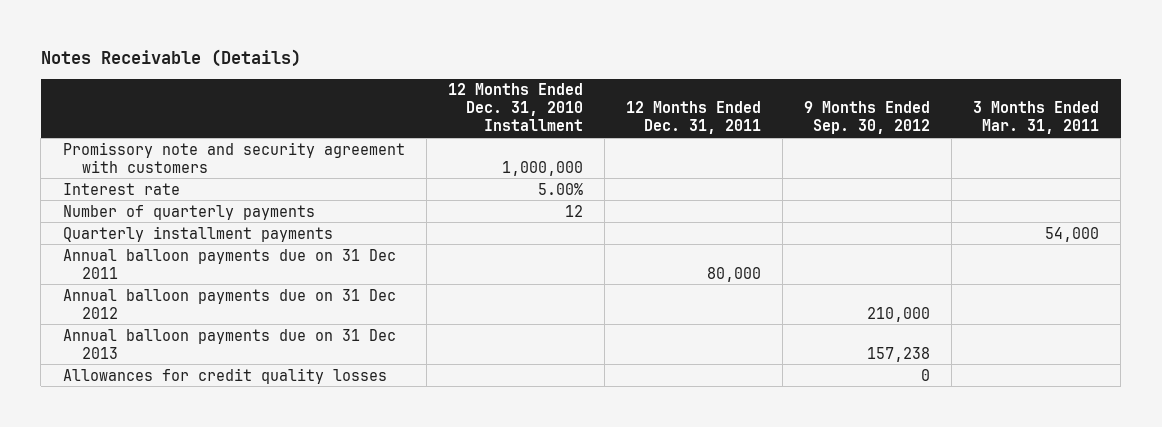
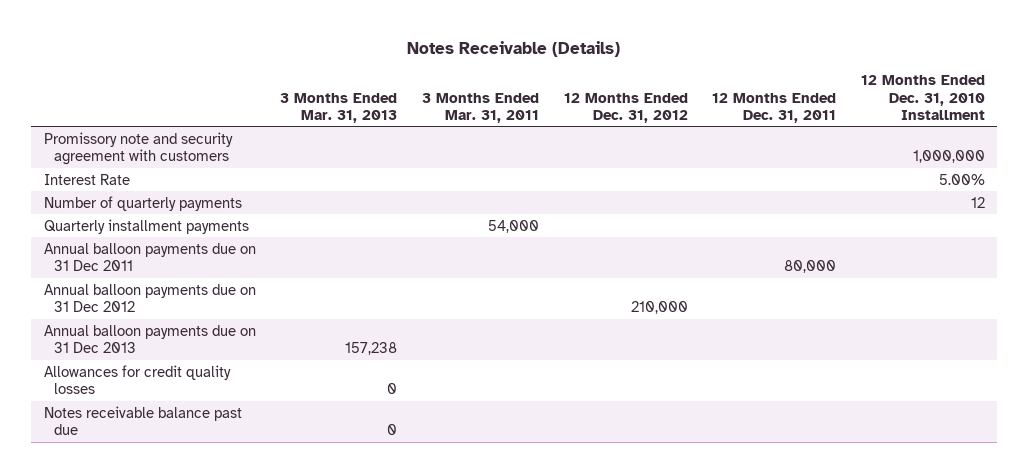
[804,101,931,135] 9 Months Ended Sep. 30, 2012 -> none
none -> [280,92,398,123] 3 Months Ended Mar. 31, 2013
none -> [563,92,688,123] 12 Months Ended Dec. 31, 2012
[62,182,180,195] Interest rate -> [43,173,130,185] Interest Rate
none -> [43,405,242,435] Notes receivable balance past due

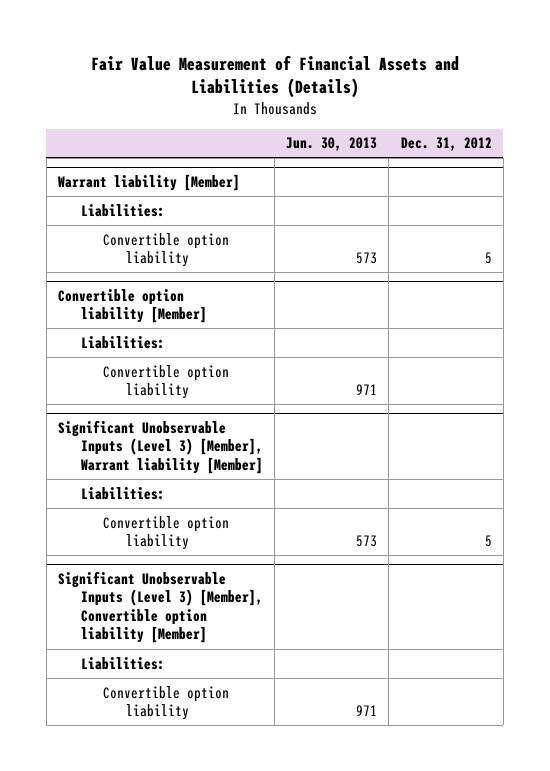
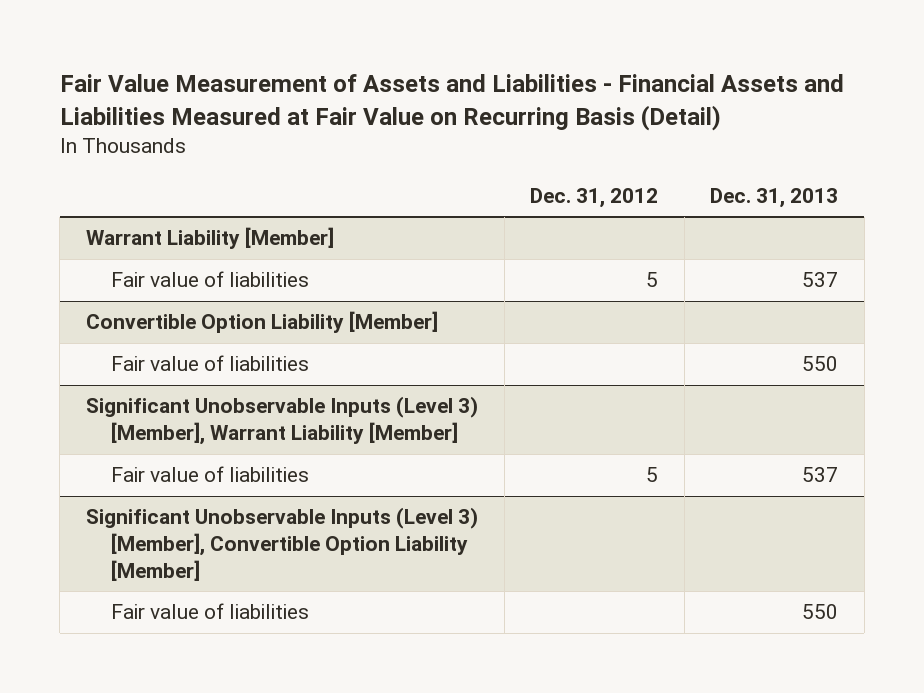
[90,54,459,99] Fair Value Measurement of Financial Assets and Liabilities (Details) -> [59,74,844,131] Fair Value Measurement of Assets and Liabilities - Financial Assets and Liabilities Measured at Fair Value on Recurring Basis (Detail)
[286,137,378,152] Jun. 30, 2013 -> none
none -> [710,187,839,208] Dec. 31, 2013
[80,203,165,217] Liabilities: -> none
[80,335,165,349] Liabilities: -> none
[80,486,165,500] Liabilities: -> none
[80,656,165,670] Liabilities: -> none
[58,173,241,191] Warrant liability [Member] -> [85,227,334,250] Warrant Liability [Member]
[103,232,230,268] Convertible option liability -> [111,271,310,288] Fair value of liabilities
[58,288,207,324] Convertible option liability [Member] -> [85,311,438,334] Convertible Option Liability [Member]
[103,364,230,400] Convertible option liability -> [111,355,310,372] Fair value of liabilities
[58,419,263,474] Significant Unobservable Inputs (Level 3) [Member], Warrant liability [Member] -> [85,396,478,446] Significant Unobservable Inputs (Level 3) [Member], Warrant Liability [Member]
[103,515,230,551] Convertible option liability -> [111,466,310,483] Fair value of liabilities
[58,570,263,644] Significant Unobservable Inputs (Level 3) [Member], Convertible option liability [Member] -> [85,507,478,581] Significant Unobservable Inputs (Level 3) [Member], Convertible Option Liability [Member]
[103,685,230,721] Convertible option liability -> [111,603,310,620] Fair value of liabilities

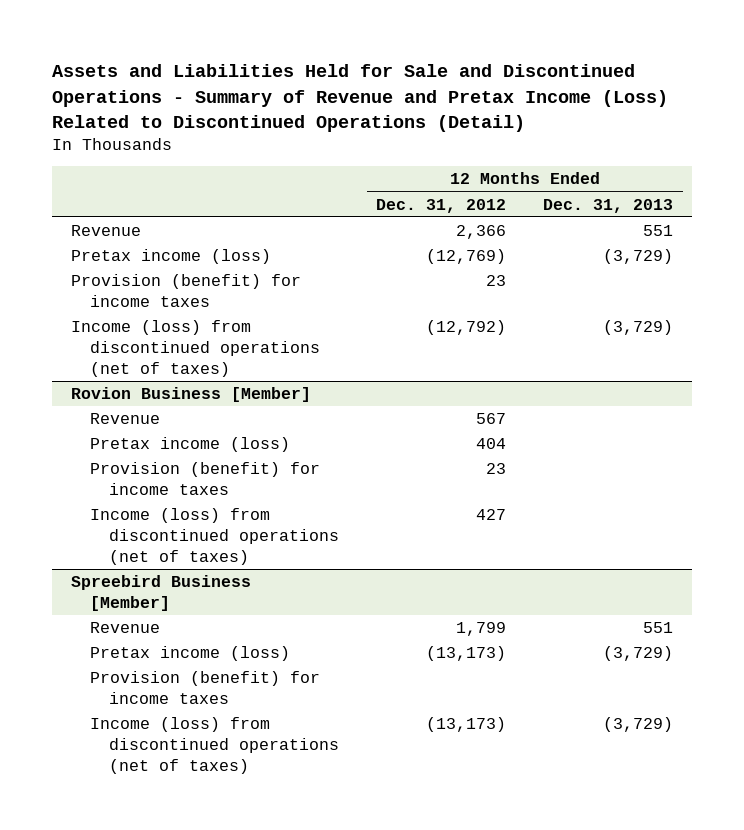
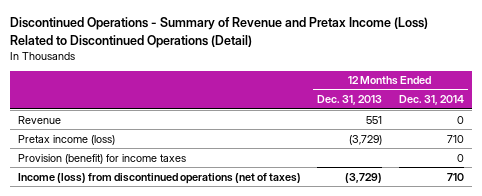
[52,64,669,132] Assets and Liabilities Held for Sale and Discontinued Operations - Summary of Revenue and Pretax Income (Loss) Related to Discontinued Operations (Detail) -> [10,17,429,48] Discontinued Operations - Summary of Revenue and Pretax Income (Loss) Related to Discontinued Operations (Detail)
[375,198,506,213] Dec. 31, 2012 -> none
none -> [398,95,464,106] Dec. 31, 2014
[70,387,311,403] Rovion Business [Member] -> none
[89,413,160,425] Revenue -> none
[89,437,290,453] Pretax income (loss) -> none
[89,462,320,496] Provision (benefit) for income taxes -> none
[89,508,339,566] Income (loss) from discontinued operations (net of taxes) -> none
[70,575,251,612] Spreebird Business [Member] -> none
[89,622,160,634] Revenue -> none
[89,646,290,662] Pretax income (loss) -> none
[89,671,320,705] Provision (benefit) for income taxes -> none
[89,717,339,775] Income (loss) from discontinued operations (net of taxes) -> none

